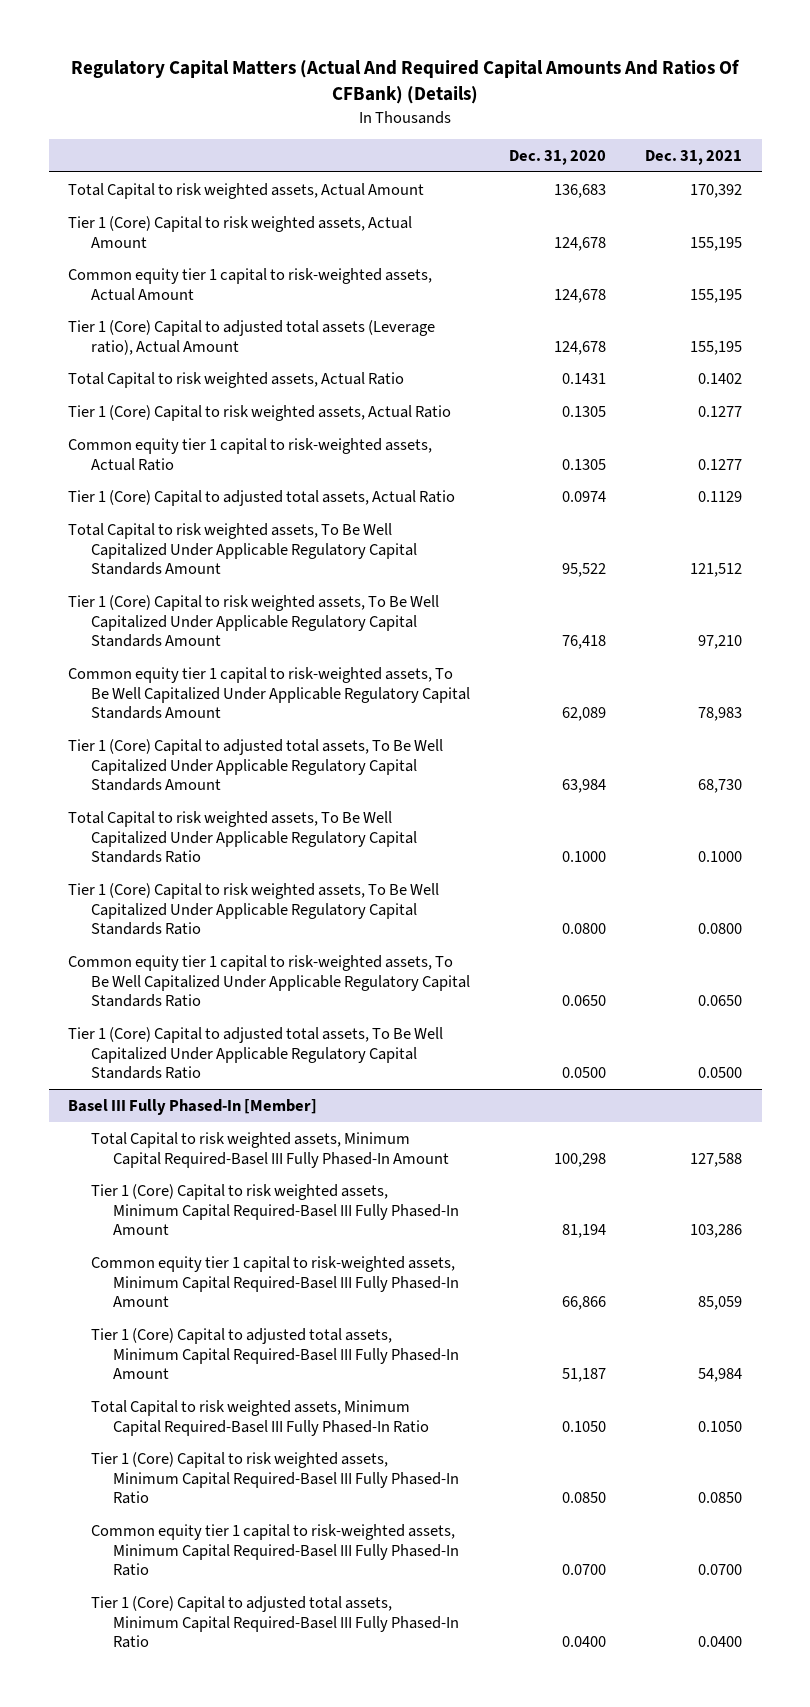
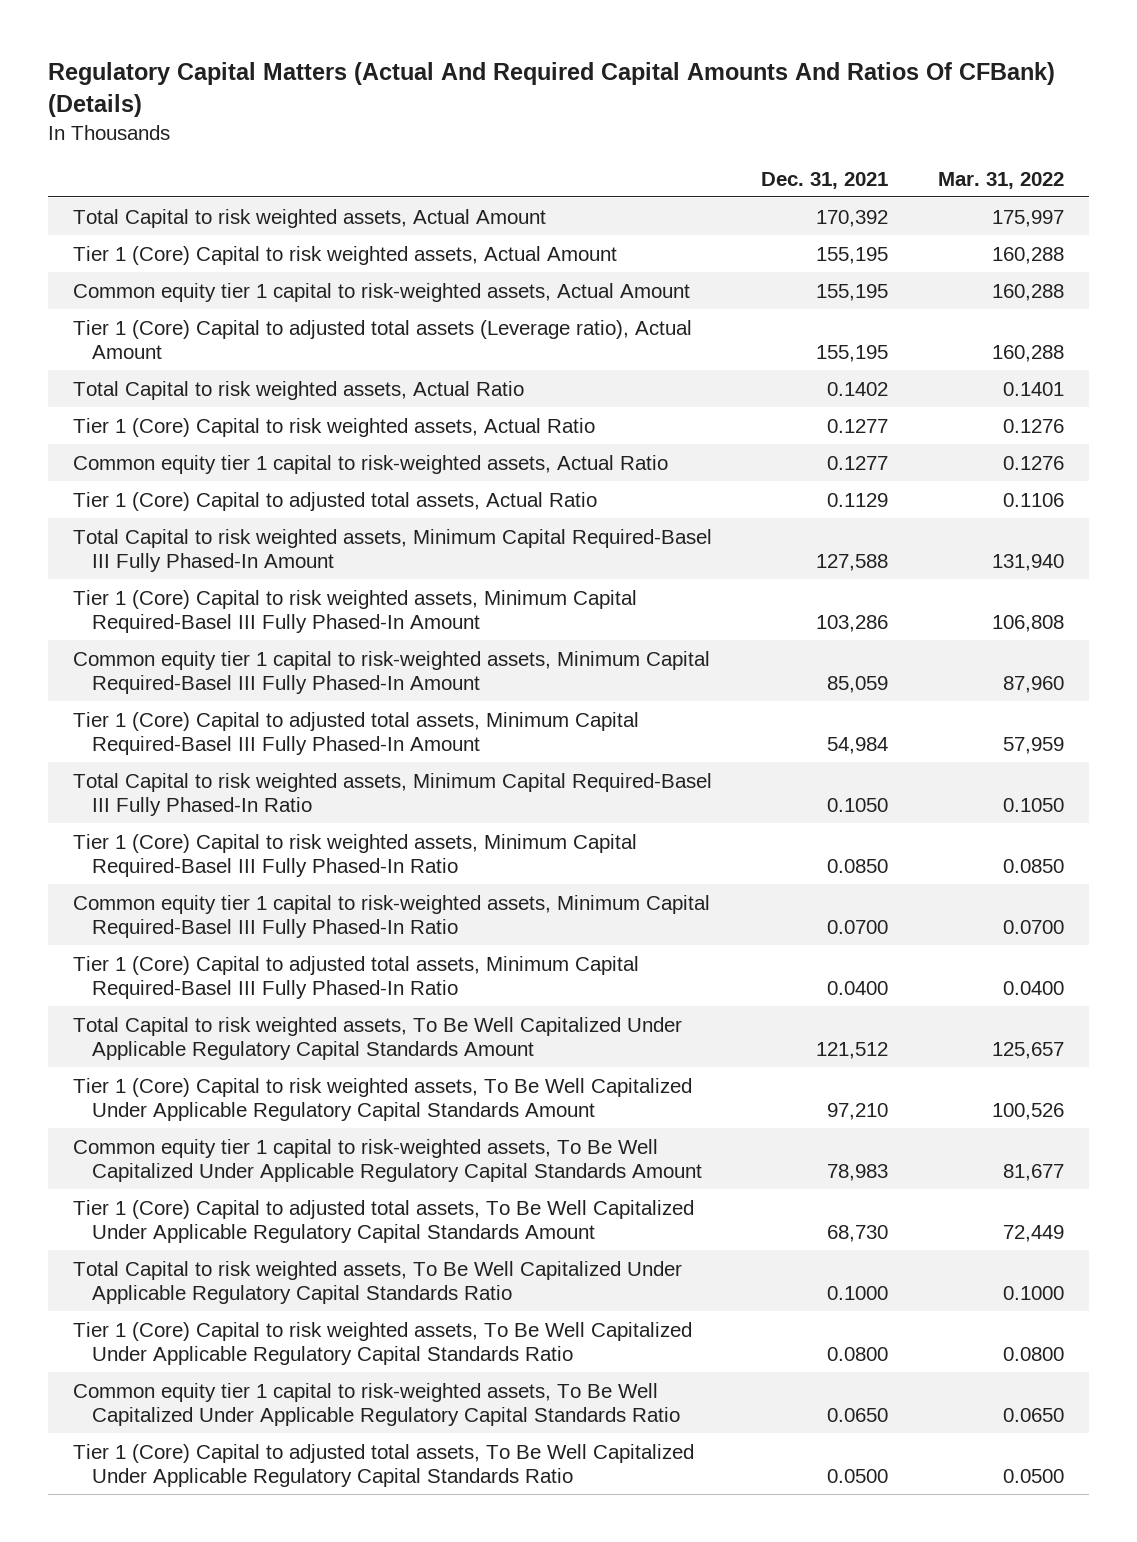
[508,149,606,165] Dec. 31, 2020 -> none
none -> [938,171,1065,189] Mar. 31, 2022
[68,1098,318,1115] Basel III Fully Phased-In [Member] -> none
[68,522,417,576] Total Capital to risk weighted assets, To Be Well Capitalized Under Applicable Regulatory Capital Standards Amount -> [72,1016,682,1060] Total Capital to risk weighted assets, To Be Well Capitalized Under Applicable Regulatory Capital Standards Amount
[68,594,440,648] Tier 1 (Core) Capital to risk weighted assets, To Be Well Capitalized Under Applicable Regulatory Capital Standards Amount -> [72,1077,692,1121] Tier 1 (Core) Capital to risk weighted assets, To Be Well Capitalized Under Applicable Regulatory Capital Standards Amount
[68,666,470,720] Common equity tier 1 capital to risk-weighted assets, To Be Well Capitalized Under Applicable Regulatory Capital Standards Amount -> [72,1138,702,1182] Common equity tier 1 capital to risk-weighted assets, To Be Well Capitalized Under Applicable Regulatory Capital Standards Amount
[68,738,444,792] Tier 1 (Core) Capital to adjusted total assets, To Be Well Capitalized Under Applicable Regulatory Capital Standards Amount -> [72,1199,694,1243] Tier 1 (Core) Capital to adjusted total assets, To Be Well Capitalized Under Applicable Regulatory Capital Standards Amount
[68,810,417,864] Total Capital to risk weighted assets, To Be Well Capitalized Under Applicable Regulatory Capital Standards Ratio -> [72,1260,682,1304] Total Capital to risk weighted assets, To Be Well Capitalized Under Applicable Regulatory Capital Standards Ratio
[68,882,440,936] Tier 1 (Core) Capital to risk weighted assets, To Be Well Capitalized Under Applicable Regulatory Capital Standards Ratio -> [72,1321,692,1365] Tier 1 (Core) Capital to risk weighted assets, To Be Well Capitalized Under Applicable Regulatory Capital Standards Ratio
[68,954,470,1008] Common equity tier 1 capital to risk-weighted assets, To Be Well Capitalized Under Applicable Regulatory Capital Standards Ratio -> [72,1382,680,1426] Common equity tier 1 capital to risk-weighted assets, To Be Well Capitalized Under Applicable Regulatory Capital Standards Ratio
[68,1026,444,1080] Tier 1 (Core) Capital to adjusted total assets, To Be Well Capitalized Under Applicable Regulatory Capital Standards Ratio -> [72,1443,694,1487] Tier 1 (Core) Capital to adjusted total assets, To Be Well Capitalized Under Applicable Regulatory Capital Standards Ratio

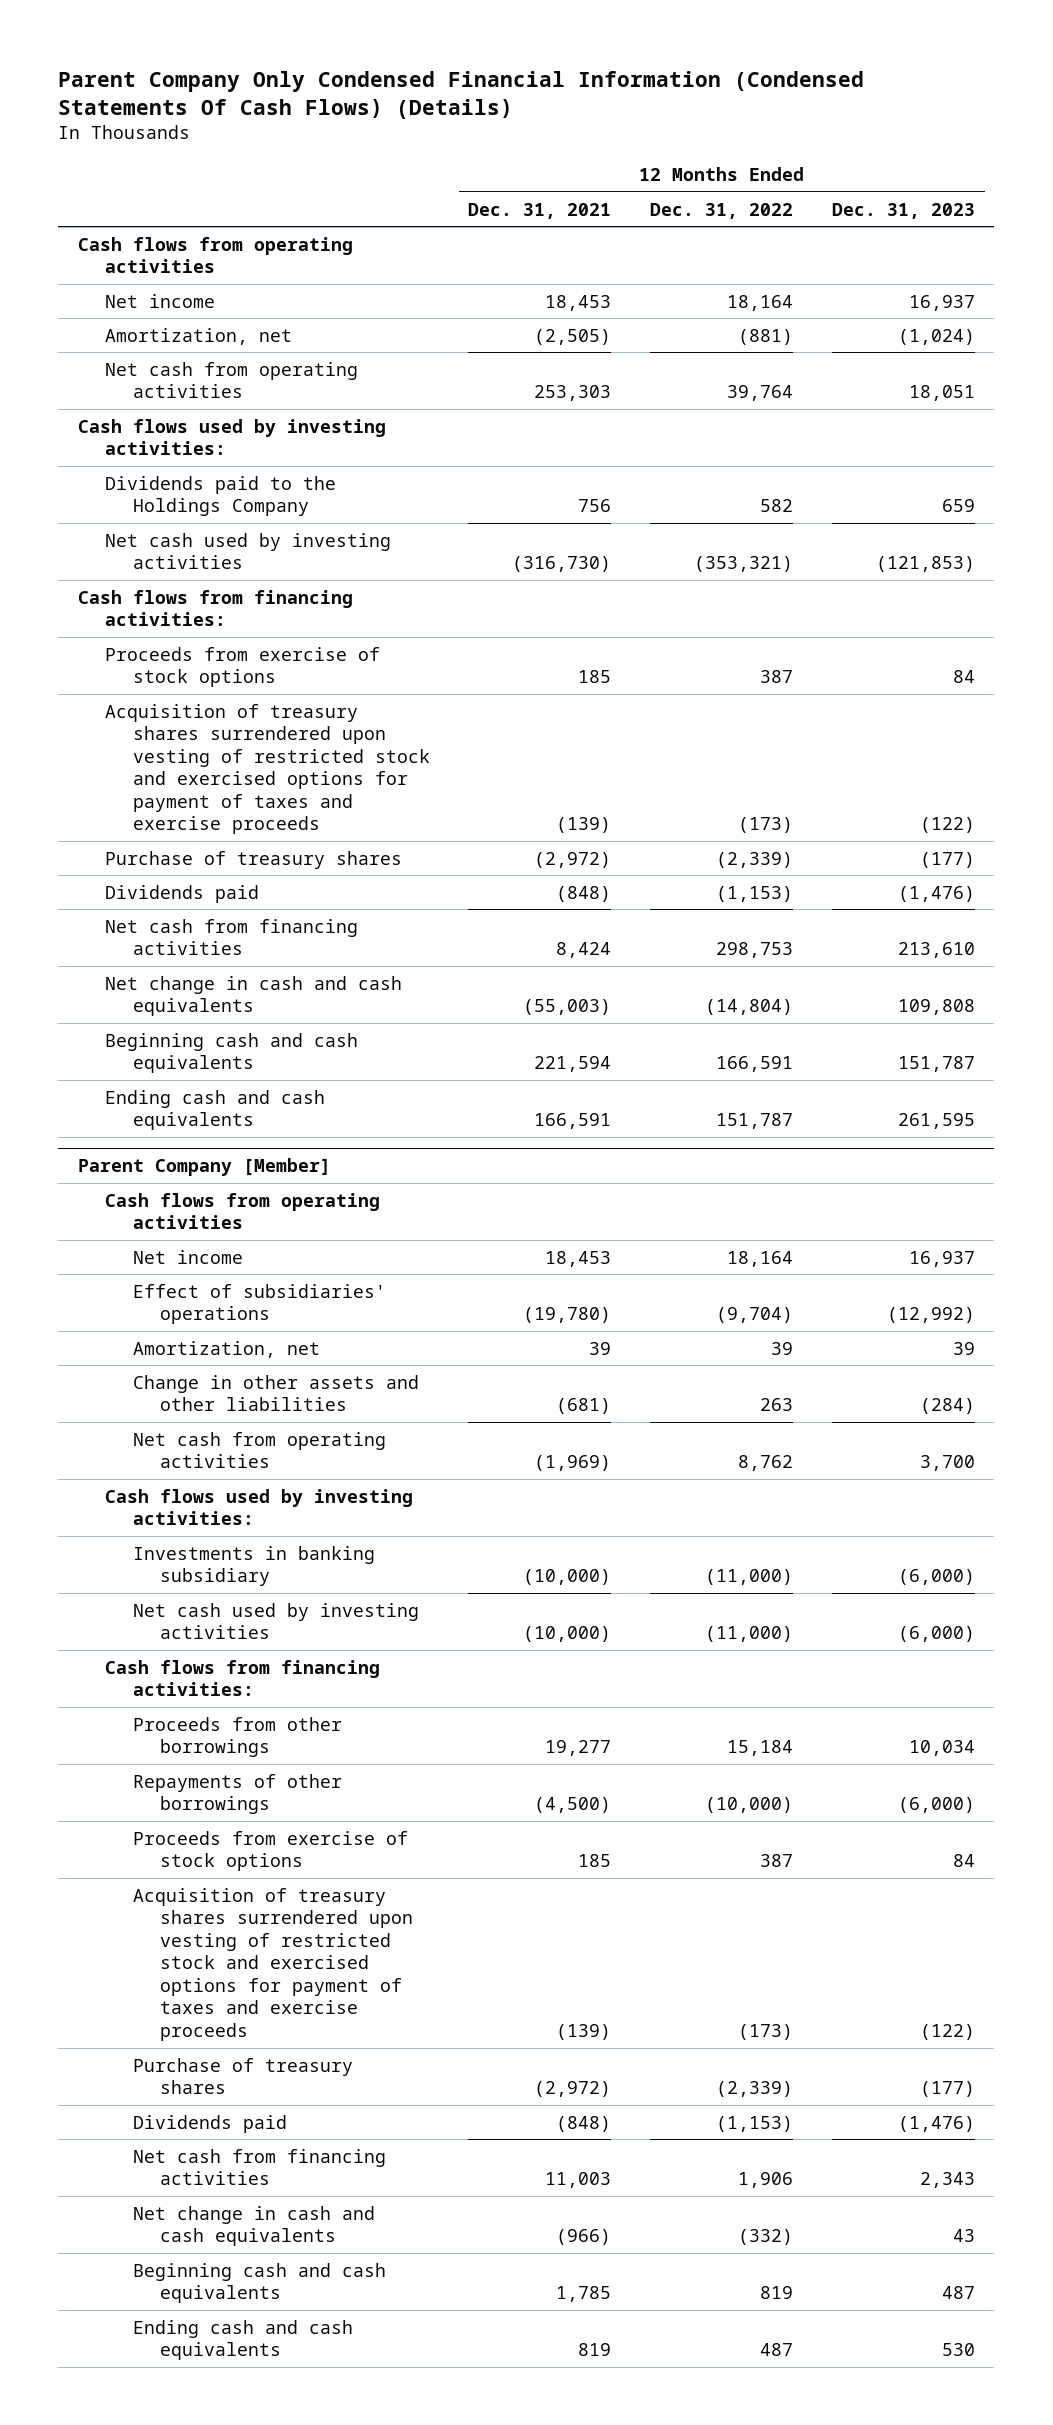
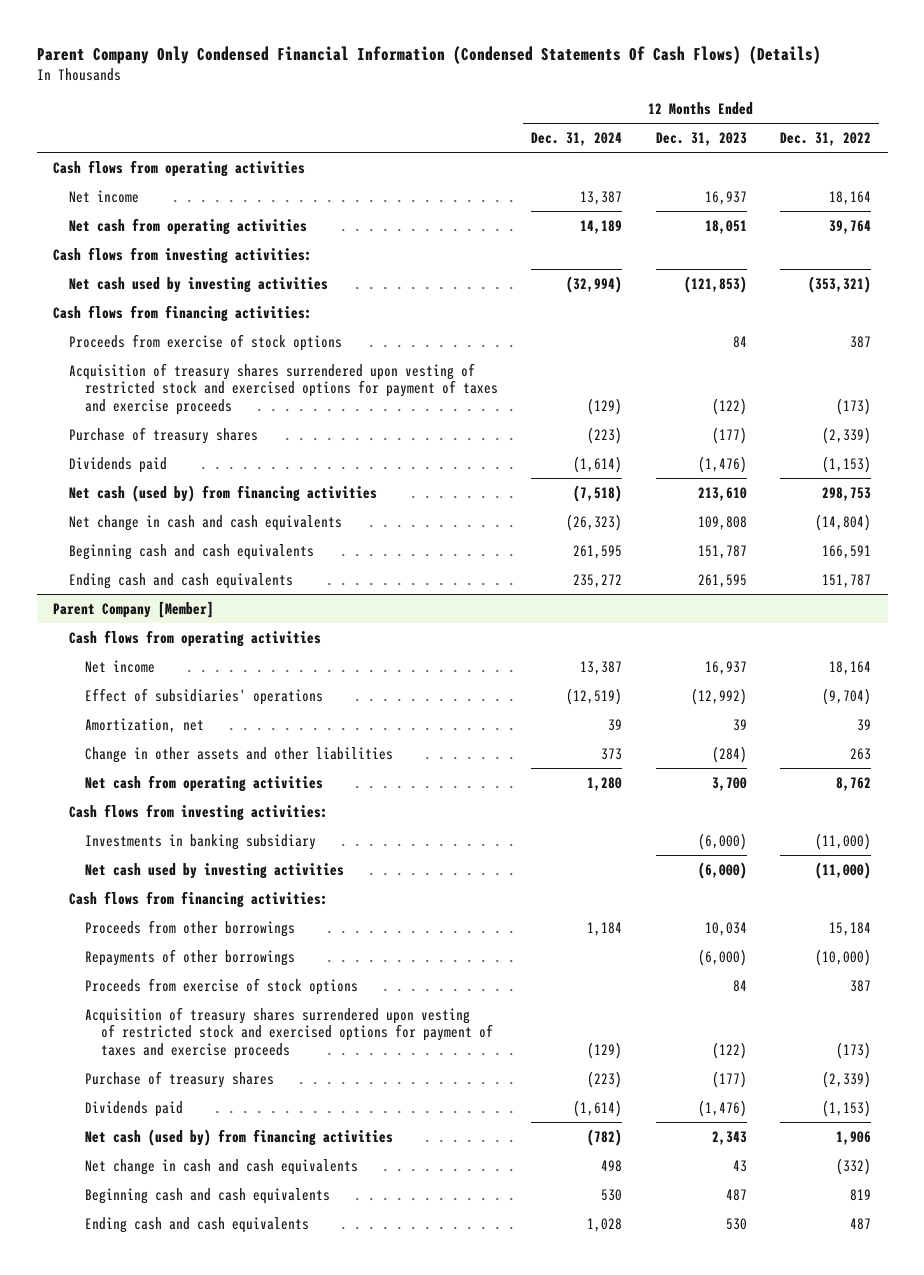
[468,202,612,219] Dec. 31, 2021 -> none
none -> [531,131,623,146] Dec. 31, 2024
[105,327,293,345] Amortization, net -> none
[105,475,337,517] Dividends paid to the Holdings Company -> none
[77,418,386,456] Cash flows used by investing activities: -> [53,246,313,264] Cash flows from investing activities:
[105,918,359,956] Net cash from financing activities -> [69,484,378,502] Net cash (used by) from financing activities
[105,1488,414,1526] Cash flows used by investing activities: -> [69,803,329,821] Cash flows from investing activities:
[132,2148,386,2186] Net cash from financing activities -> [84,1128,393,1146] Net cash (used by) from financing activities

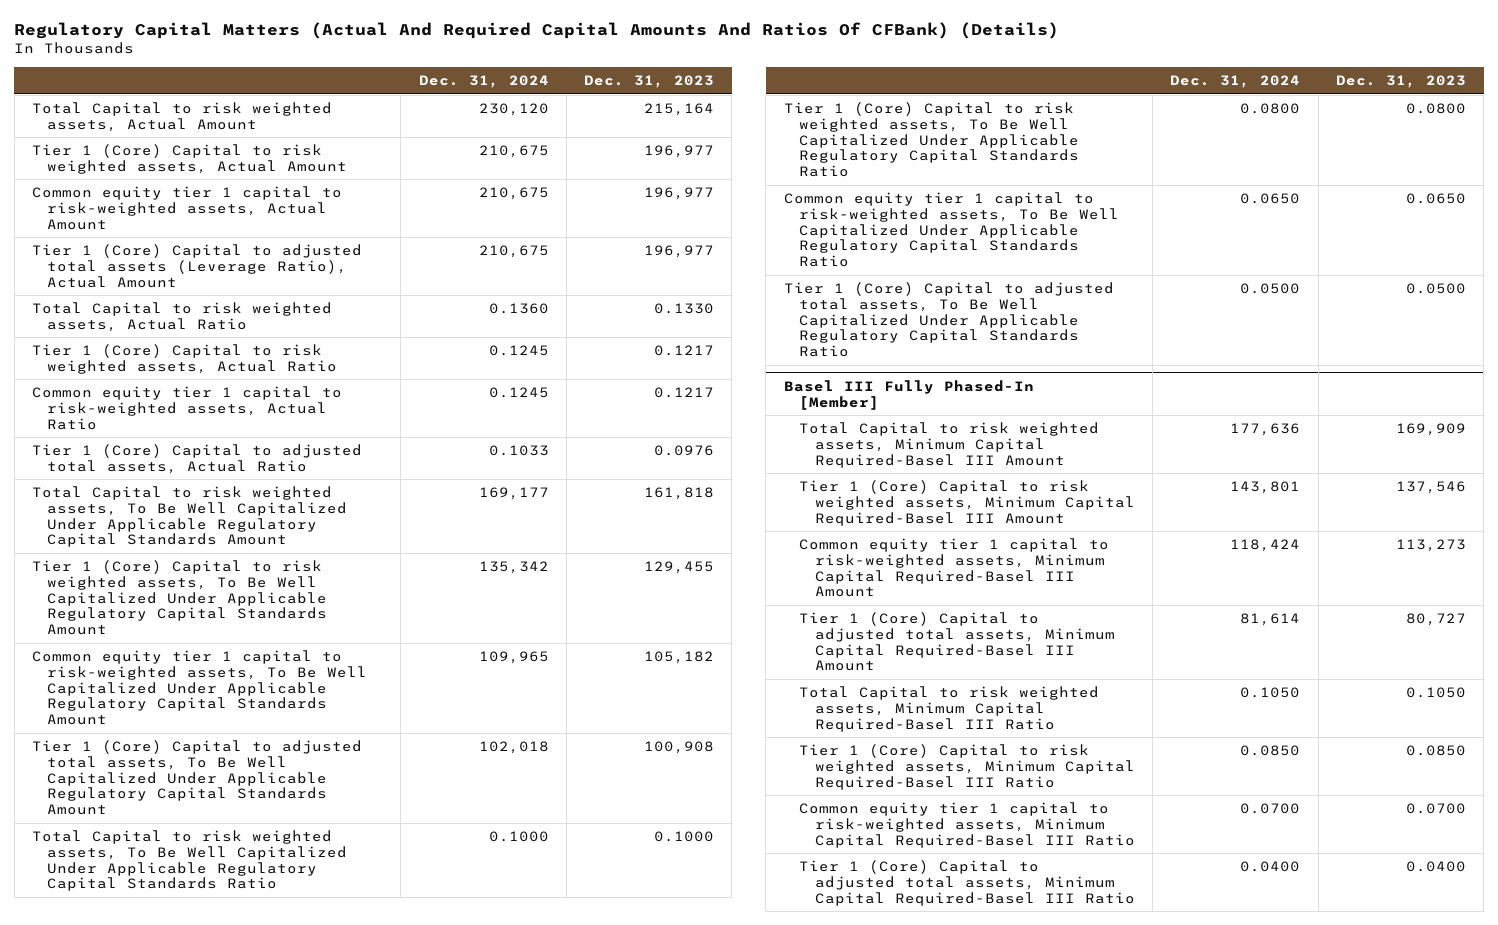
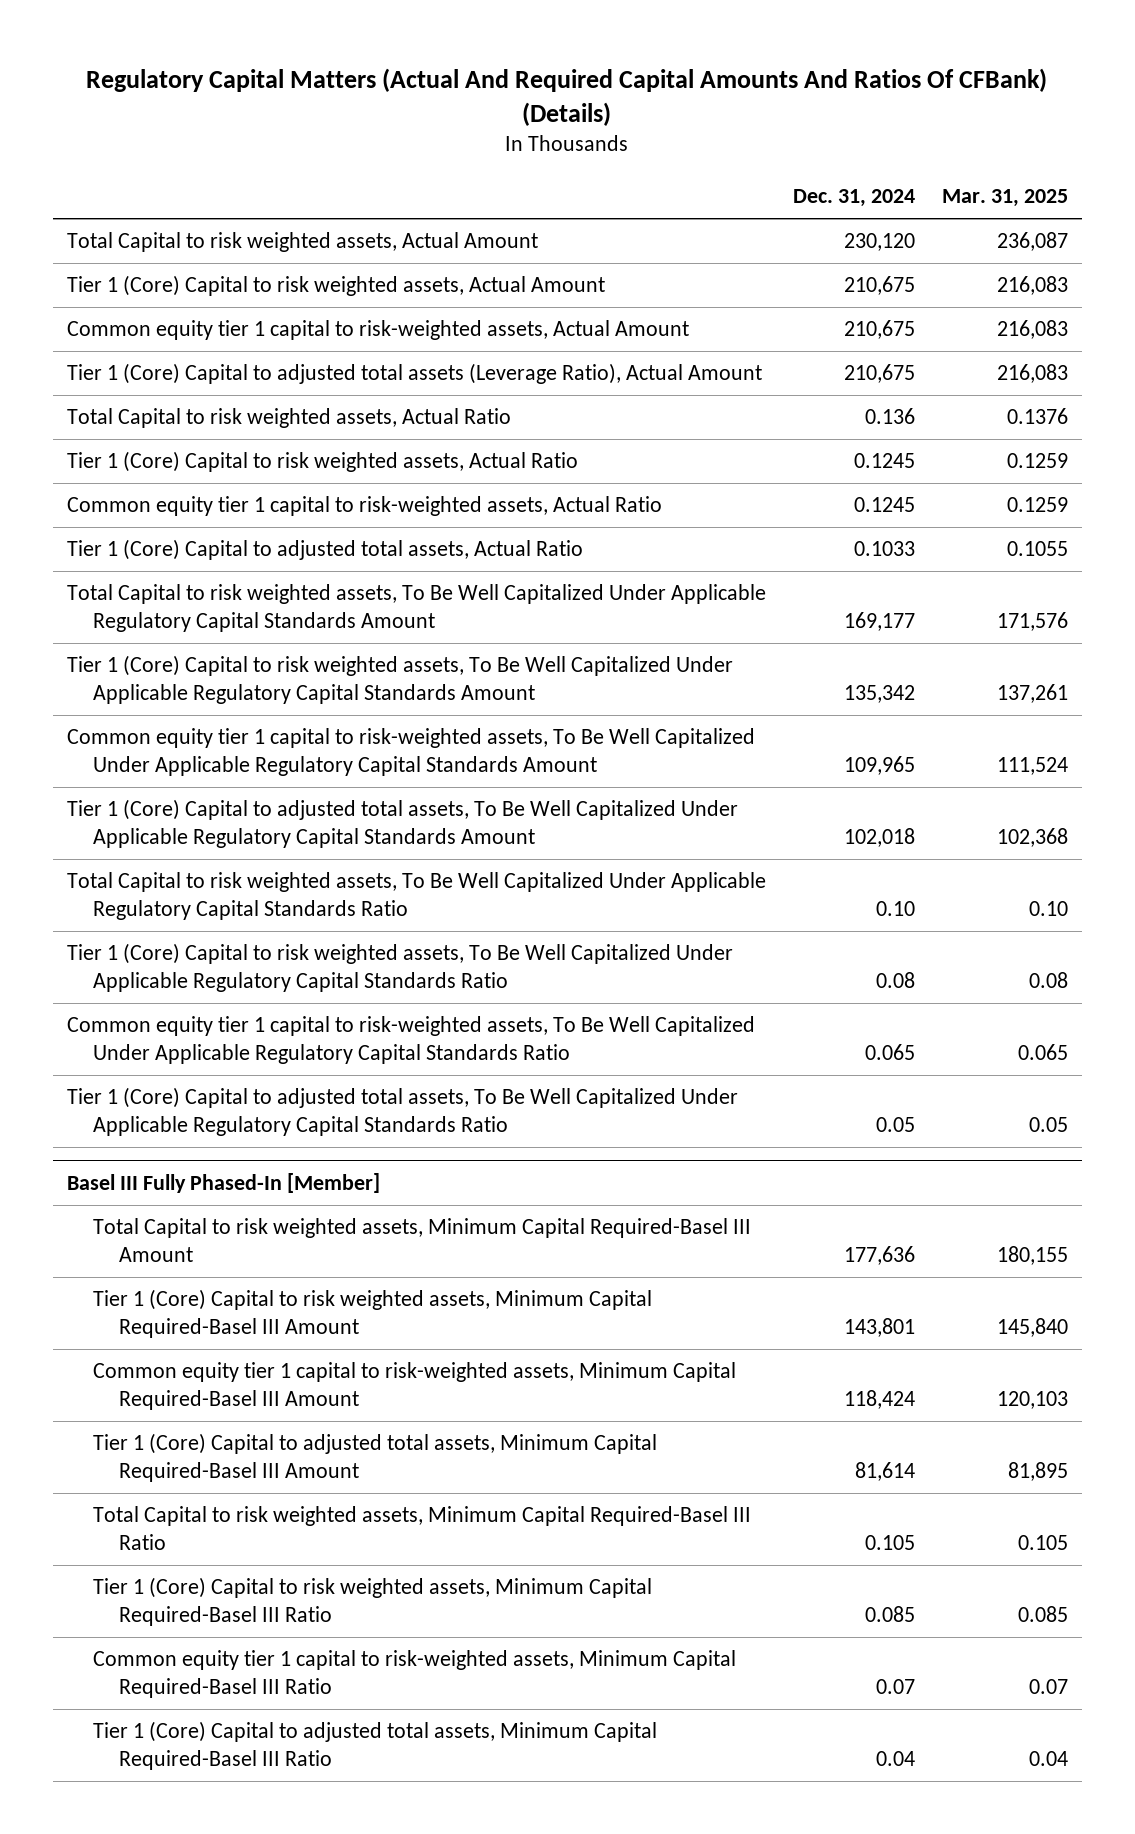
[584,75,715,89] Dec. 31, 2023 -> none
none -> [942,188,1069,207] Mar. 31, 2025
[488,303,549,315] 0.1360 -> [864,408,915,425] 0.136
[488,831,549,843] 0.1000 -> [875,901,915,917] 0.10
[1240,103,1301,115] 0.0800 -> [875,972,915,989] 0.08
[1240,193,1301,205] 0.0650 -> [864,1044,915,1061] 0.065
[1240,283,1301,295] 0.0500 -> [875,1117,915,1133] 0.05
[1240,687,1301,699] 0.1050 -> [864,1535,915,1551] 0.105
[1240,745,1301,757] 0.0850 -> [864,1606,915,1623] 0.085
[1240,803,1301,815] 0.0700 -> [875,1679,915,1695] 0.07
[1240,861,1301,873] 0.0400 -> [875,1751,915,1767] 0.04

